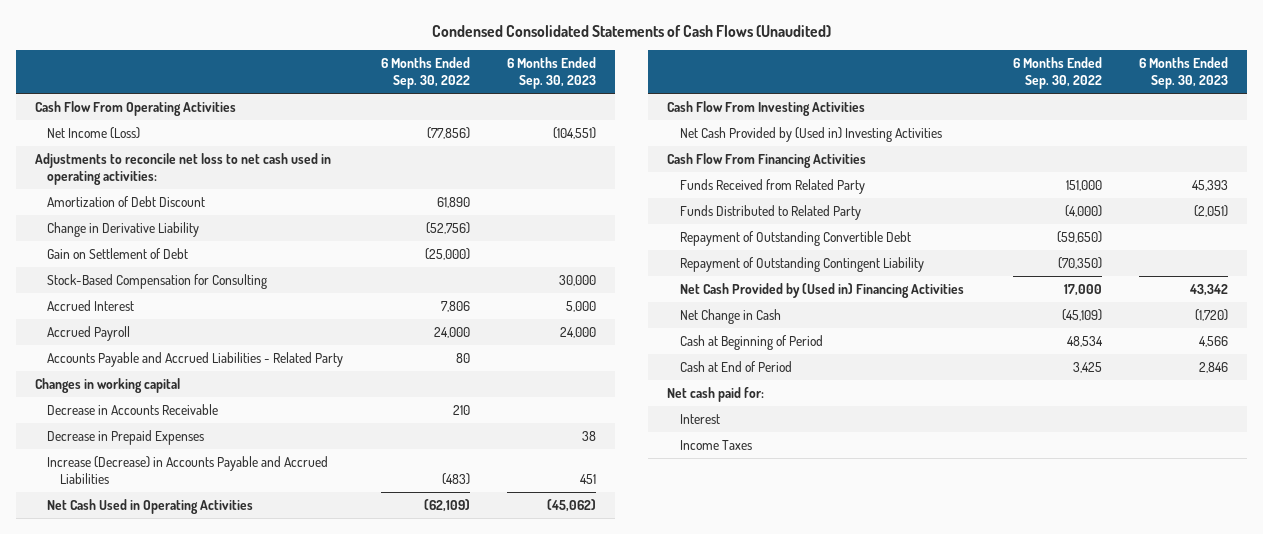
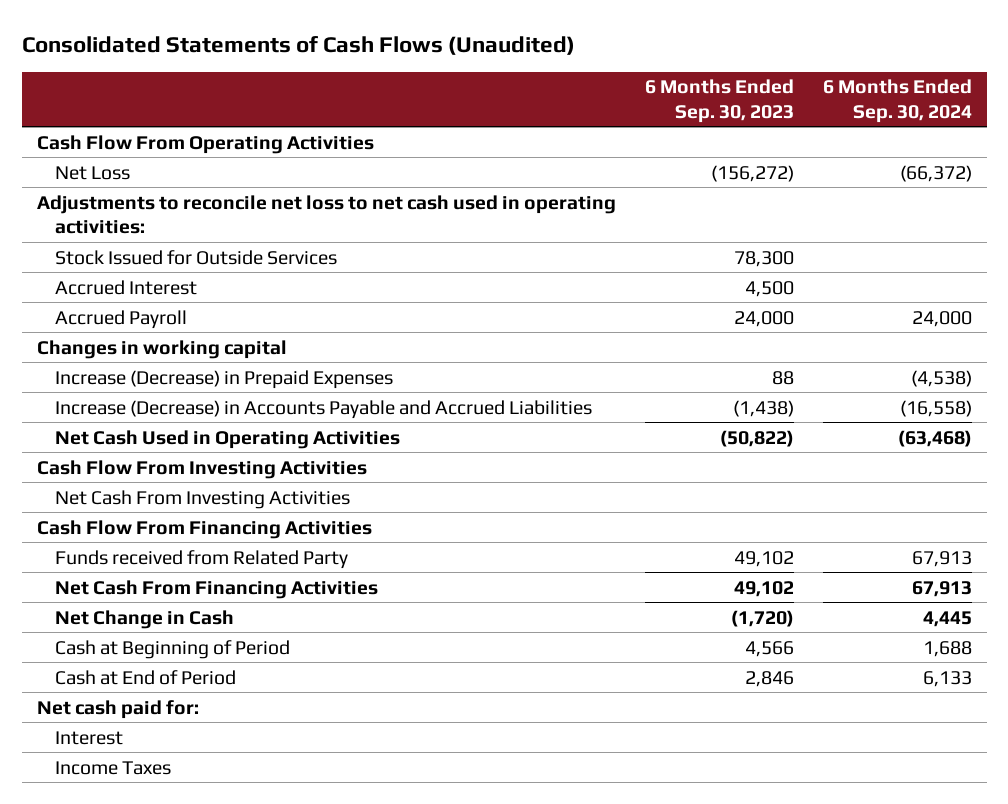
[431,24,831,37] Condensed Consolidated Statements of Cash Flows (Unaudited) -> [21,36,575,56] Consolidated Statements of Cash Flows (Unaudited)
[380,56,470,89] 6 Months Ended Sep. 30, 2022 -> none
none -> [822,79,972,123] 6 Months Ended Sep. 30, 2024
[47,126,141,139] Net Income (Loss) -> [55,165,131,180] Net Loss
[553,126,597,139] (104,551) -> [710,164,794,182] (156,272)
[47,195,206,207] Amortization of Debt Discount -> none
[47,221,200,237] Change in Derivative Liability -> none
[47,247,189,259] Gain on Settlement of Debt -> none
[47,273,268,289] Stock-Based Compensation for Consulting -> none
none -> [55,249,338,265] Stock Issued for Outside Services
[566,300,597,312] 5,000 -> [744,280,794,297] 4,500
[47,351,344,367] Accounts Payable and Accrued Liabilities - Related Party -> none
[47,403,219,415] Decrease in Accounts Receivable -> none
[47,429,205,445] Decrease in Prepaid Expenses -> [55,369,394,389] Increase (Decrease) in Prepaid Expenses
[582,430,597,441] 38 -> [771,370,794,385] 88
[580,473,597,484] 451 -> [732,399,794,417] (1,438)
[547,498,597,512] (45,062) -> [719,429,794,447] (50,822)
[679,126,942,142] Net Cash Provided by (Used in) Investing Activities -> [55,489,351,509] Net Cash From Investing Activities
[679,204,861,220] Funds Distributed to Related Party -> none
[679,230,911,246] Repayment of Outstanding Convertible Debt -> none
[679,256,924,272] Repayment of Outstanding Contingent Liability -> none
[679,178,865,194] Funds Received from Related Party -> [55,549,349,569] Funds received from Related Party
[1192,179,1229,191] 45,393 -> [733,550,794,567] 49,102
[679,282,964,298] Net Cash Provided by (Used in) Financing Activities -> [55,579,379,599] Net Cash From Financing Activities
[1189,283,1229,296] 43,342 -> [733,580,794,597] 49,102

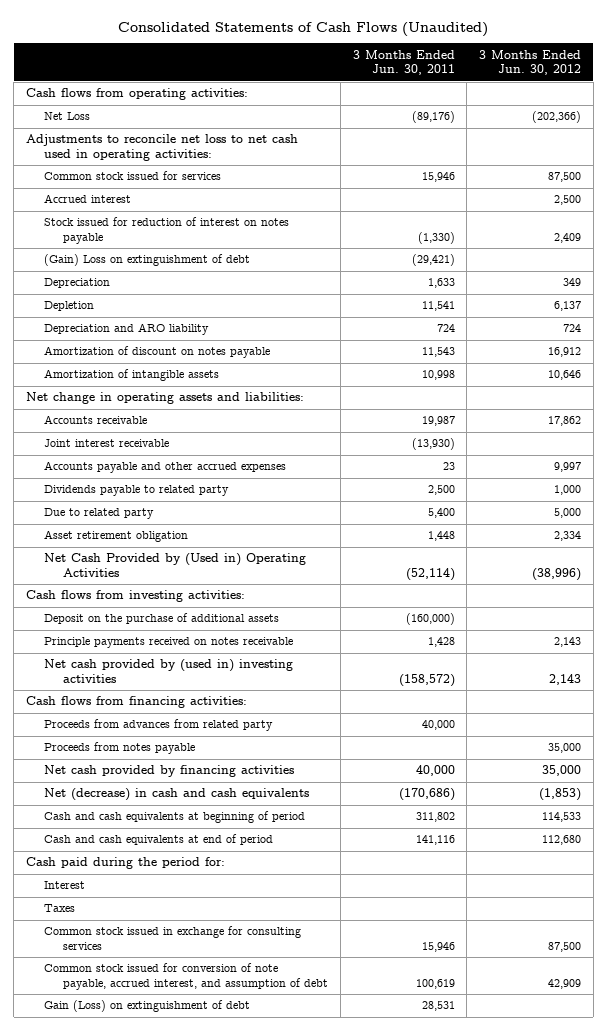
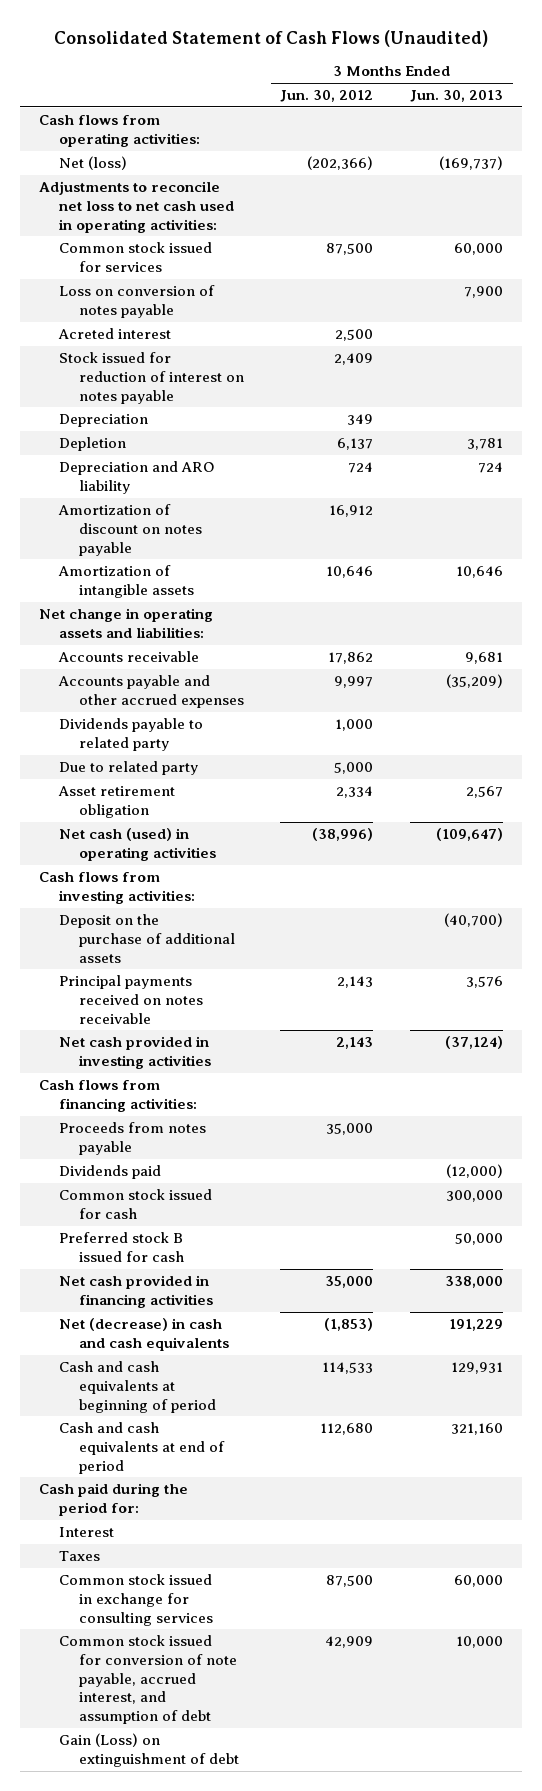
[118,21,489,37] Consolidated Statements of Cash Flows (Unaudited) -> [54,29,489,47] Consolidated Statement of Cash Flows (Unaudited)
[352,49,455,76] 3 Months Ended Jun. 30, 2011 -> none
none -> [410,90,504,103] Jun. 30, 2013
[44,112,91,121] Net Loss -> [58,156,127,171] Net (loss)
[44,194,132,204] Accrued interest -> none
none -> [58,285,215,318] Loss on conversion of notes payable
none -> [57,328,171,340] Acreted interest
[44,254,251,267] (Gain) Loss on extinguishment of debt -> none
[44,439,170,448] Joint interest receivable -> none
[44,553,307,577] Net Cash Provided by (Used in) Operating Activities -> [58,828,216,861] Net cash (used) in operating activities
[44,637,294,649] Principle payments received on notes receivable -> [58,975,203,1024] Principal payments received on notes receivable
[44,659,294,683] Net cash provided by (used in) investing activities -> [58,1036,211,1069] Net cash provided in investing activities
[44,719,274,732] Proceeds from advances from related party -> none
none -> [58,1165,161,1180] Dividends paid
none -> [58,1189,212,1219] Common stock issued for cash
none -> [58,1232,184,1262] Preferred stock B issued for cash
[44,765,295,778] Net cash provided by financing activities -> [58,1275,213,1308] Net cash provided in financing activities

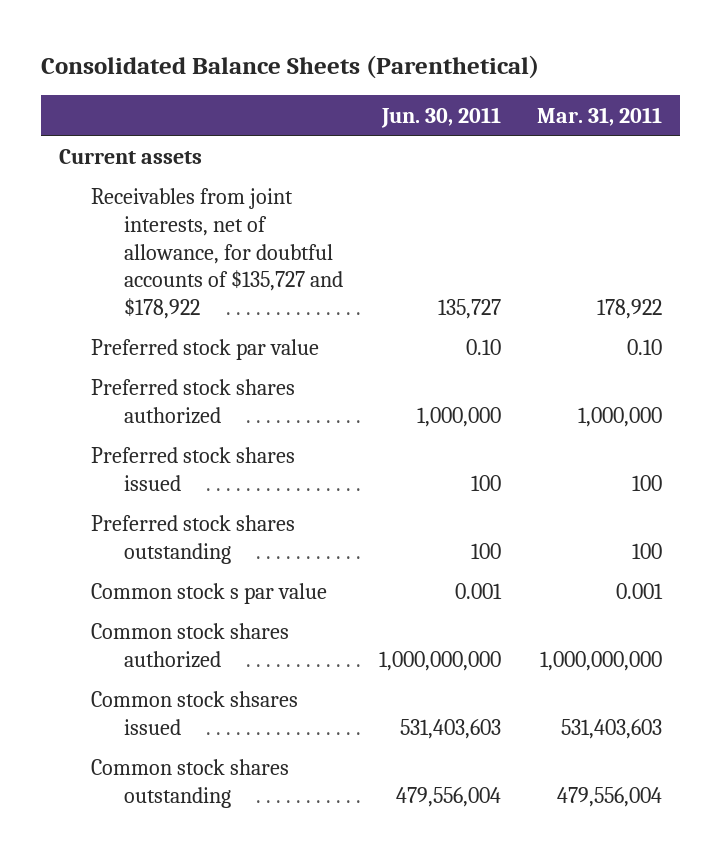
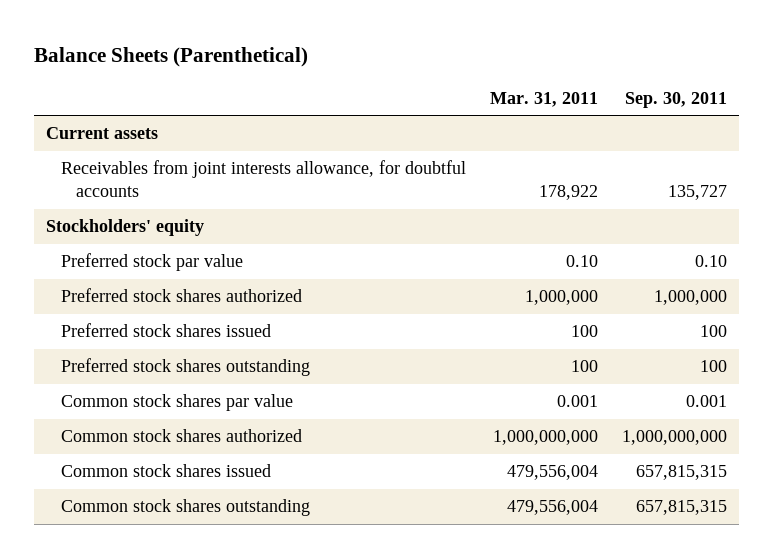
[40,54,539,79] Consolidated Balance Sheets (Parenthetical) -> [33,46,308,67] Balance Sheets (Parenthetical)
[381,106,502,128] Jun. 30, 2011 -> none
none -> [625,91,728,108] Sep. 30, 2011
[91,188,343,319] Receivables from joint interests, net of allowance, for doubtful accounts of $135,727 and $178,922 -> [60,160,466,197] Receivables from joint interests allowance, for doubtful accounts
none -> [45,219,204,237] Stockholders' equity
[91,583,328,605] Common stock s par value -> [60,394,293,412] Common stock shares par value
[91,691,299,736] Common stock shsares issued -> [60,464,271,478] Common stock shares issued
[561,719,663,740] 531,403,603 -> [506,465,598,481] 479,556,004

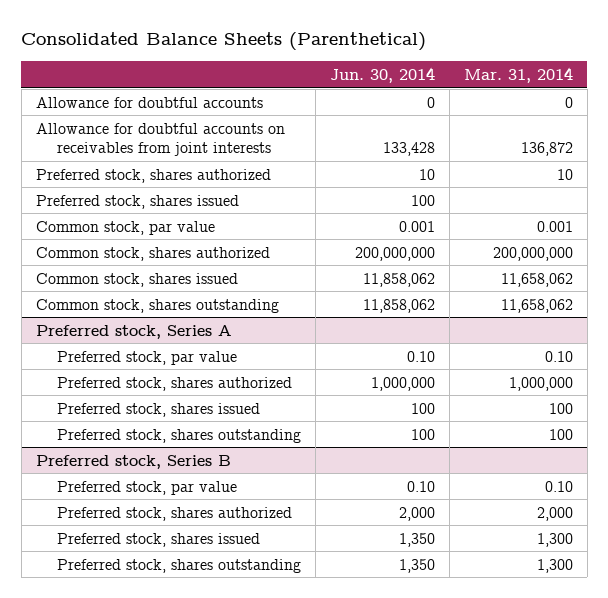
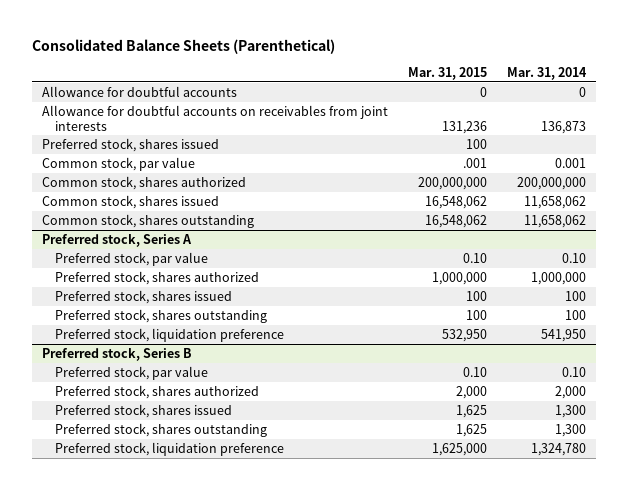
[329,66,435,83] Jun. 30, 2014 -> none
none -> [407,66,487,80] Mar. 31, 2015
[35,168,271,183] Preferred stock, shares authorized -> none
[520,142,573,157] 136,872 -> [541,120,587,134] 136,873
none -> [54,327,284,342] Preferred stock, liquidation preference
none -> [54,441,284,456] Preferred stock, liquidation preference

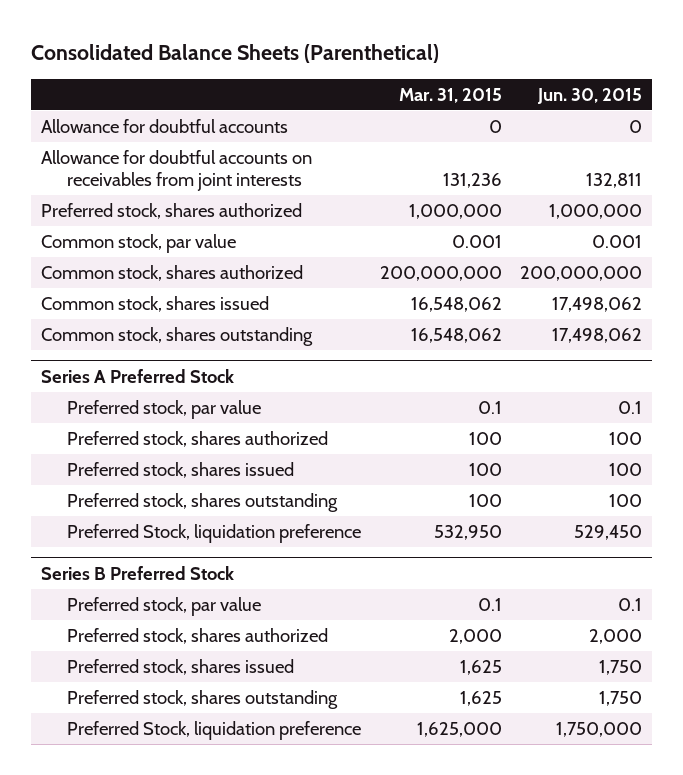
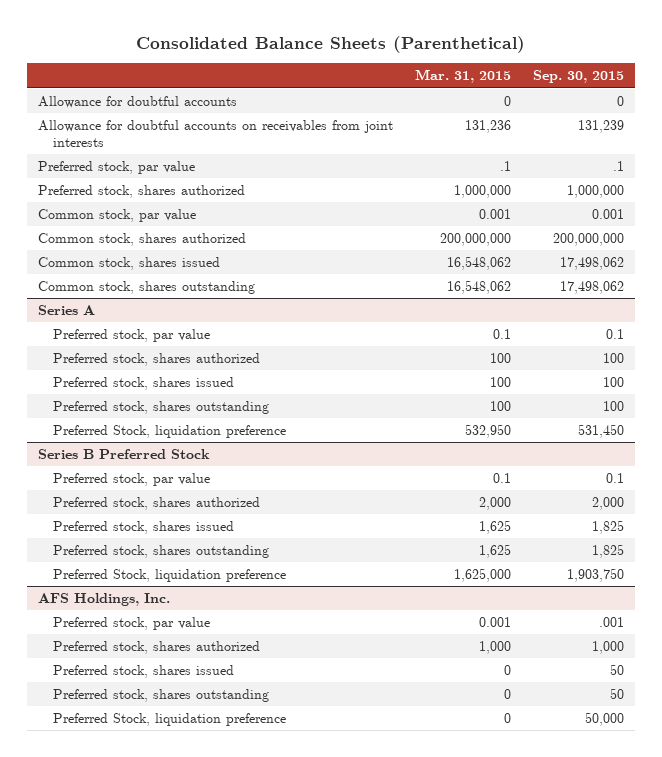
[537,87,643,104] Jun. 30, 2015 -> none
none -> [532,70,624,84] Sep. 30, 2015
none -> [37,161,195,175] Preferred stock, par value
[40,368,234,383] Series A Preferred Stock -> [37,305,95,316] Series A
none -> [37,593,170,607] AFS Holdings, Inc.
none -> [53,617,211,631] Preferred stock, par value
none -> [53,641,261,655] Preferred stock, shares authorized
none -> [53,665,235,679] Preferred stock, shares issued
none -> [53,689,270,703] Preferred stock, shares outstanding
none -> [53,713,287,727] Preferred Stock, liquidation preference

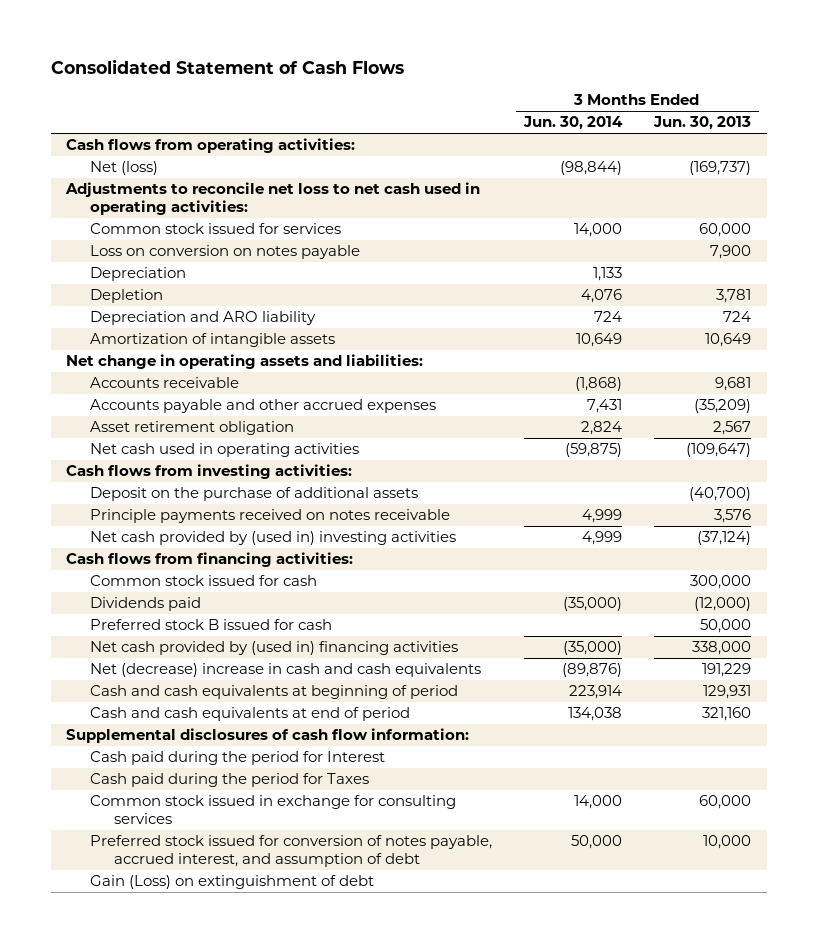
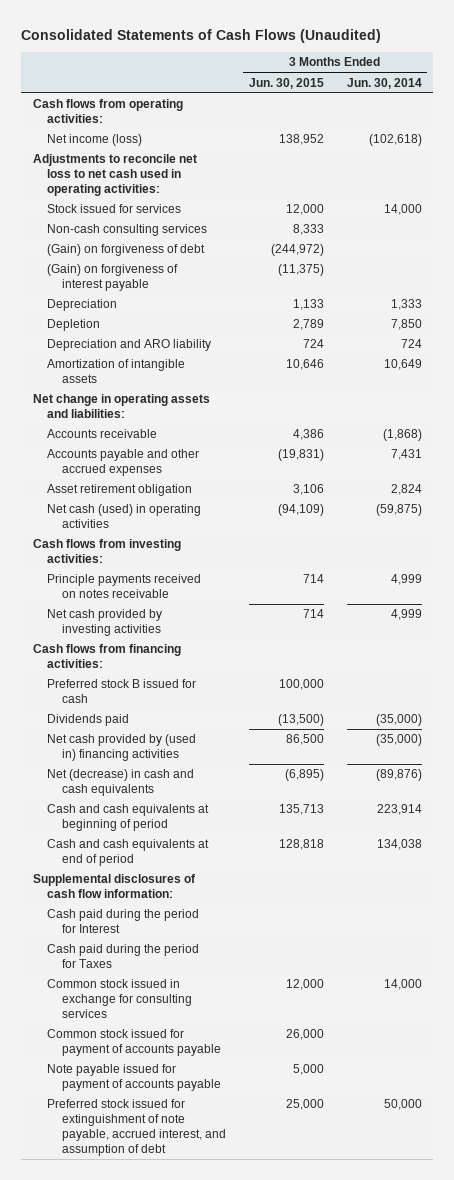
[50,58,404,74] Consolidated Statement of Cash Flows -> [21,28,382,43] Consolidated Statements of Cash Flows (Unaudited)
[652,116,751,131] Jun. 30, 2013 -> none
none -> [248,77,324,89] Jun. 30, 2015
[90,161,159,176] Net (loss) -> [47,134,143,147] Net income (loss)
[560,161,623,176] (98,844) -> [368,134,422,147] (102,618)
[90,245,361,260] Loss on conversion on notes payable -> none
[90,223,342,235] Common stock issued for services -> [47,204,182,214] Stock issued for services
none -> [47,224,208,237] Non-cash consulting services
none -> [47,244,206,257] (Gain) on forgiveness of debt
none -> [47,264,179,292] (Gain) on forgiveness of interest payable
[593,267,623,282] 1,133 -> [390,299,422,311] 1,333
[581,289,623,304] 4,076 -> [390,319,422,331] 7,850
[90,443,360,458] Net cash used in operating activities -> [47,504,202,529] Net cash (used) in operating activities
[90,487,419,502] Deposit on the purchase of additional assets -> none
[90,531,457,546] Net cash provided by (used in) investing activities -> [47,609,163,637] Net cash provided by investing activities
[90,575,318,587] Common stock issued for cash -> none
[90,597,202,612] Dividends paid -> [47,714,130,727] Dividends paid
[90,663,482,678] Net (decrease) increase in cash and cash equivalents -> [47,769,195,797] Net (decrease) in cash and cash equivalents
[90,875,375,890] Gain (Loss) on extinguishment of debt -> none
none -> [47,1029,221,1057] Common stock issued for payment of accounts payable
none -> [47,1064,221,1092] Note payable issued for payment of accounts payable
[90,835,493,867] Preferred stock issued for conversion of notes payable, accrued interest, and assumption of debt -> [47,1099,226,1156] Preferred stock issued for extinguishment of note payable, accrued interest, and assumption of debt

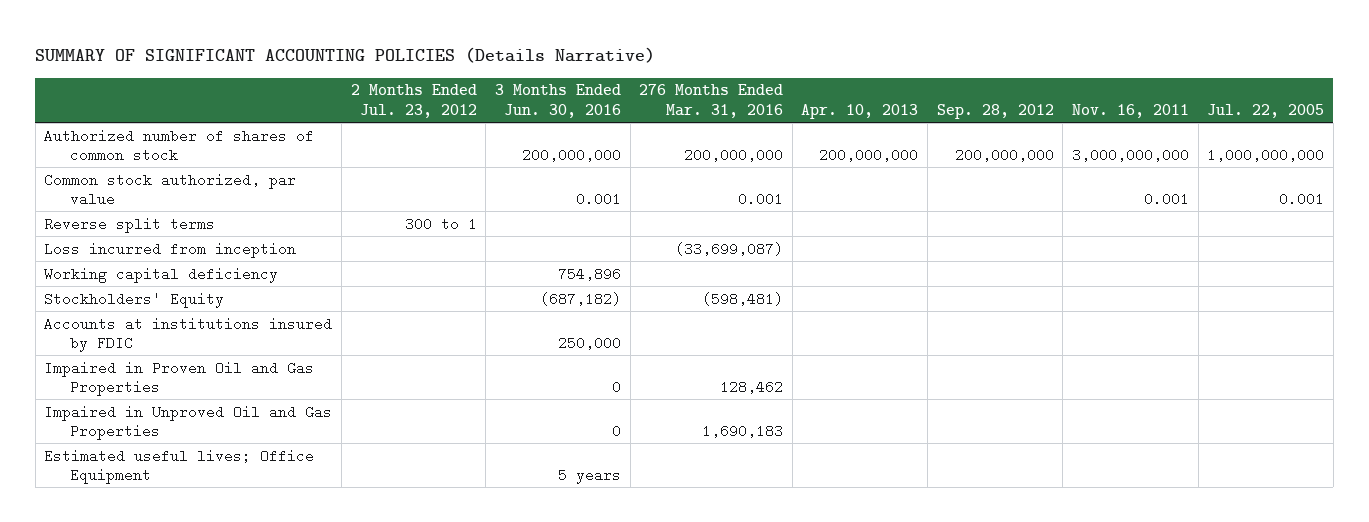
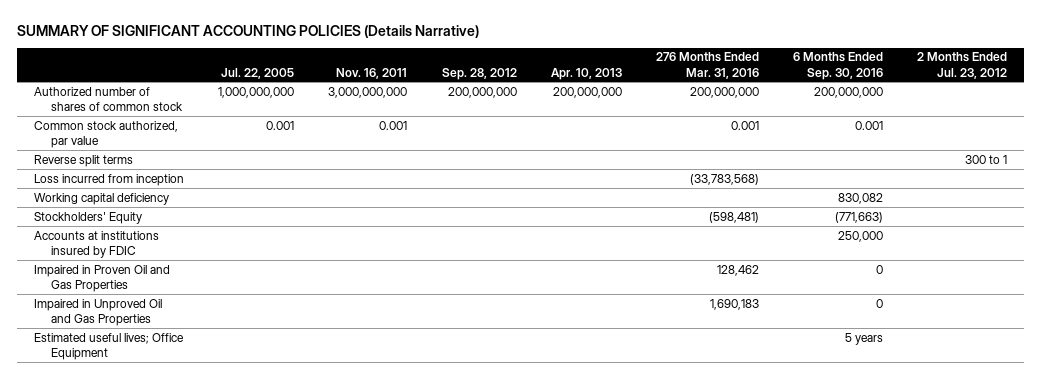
[494,84,621,118] 3 Months Ended Jun. 30, 2016 -> none
none -> [792,52,883,80] 6 Months Ended Sep. 30, 2016
[675,241,784,256] (33,699,087) -> [689,173,759,185] (33,783,568)

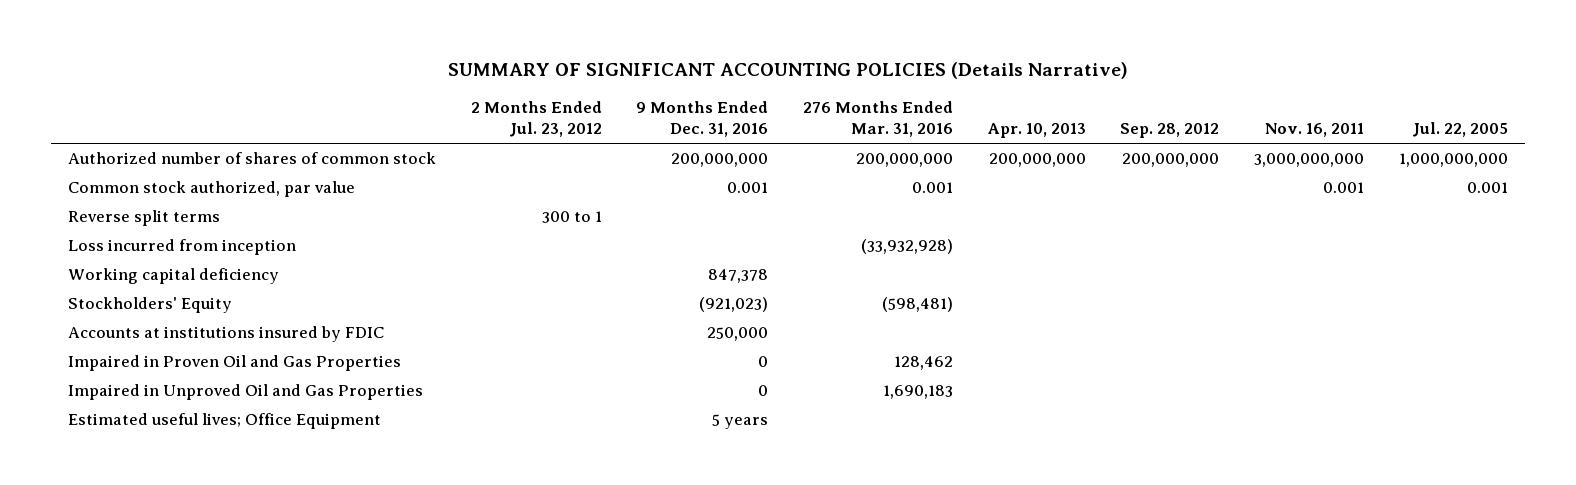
[792,52,883,80] 6 Months Ended Sep. 30, 2016 -> none
none -> [636,101,769,138] 9 Months Ended Dec. 31, 2016
[689,173,759,185] (33,783,568) -> [860,239,953,255] (33,932,928)

